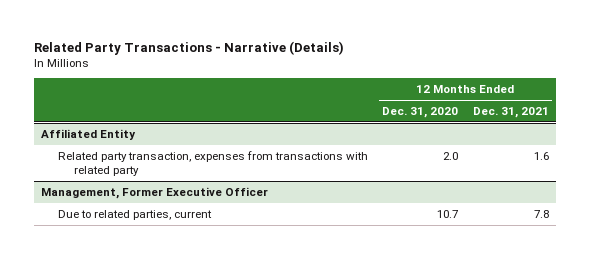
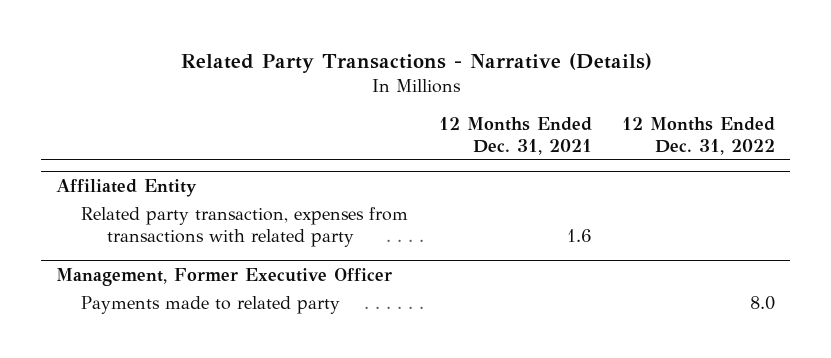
[382,106,459,118] Dec. 31, 2020 -> none
none -> [622,117,776,155] 12 Months Ended Dec. 31, 2022
[57,209,212,220] Due to related parties, current -> none
none -> [81,296,341,315] Payments made to related party

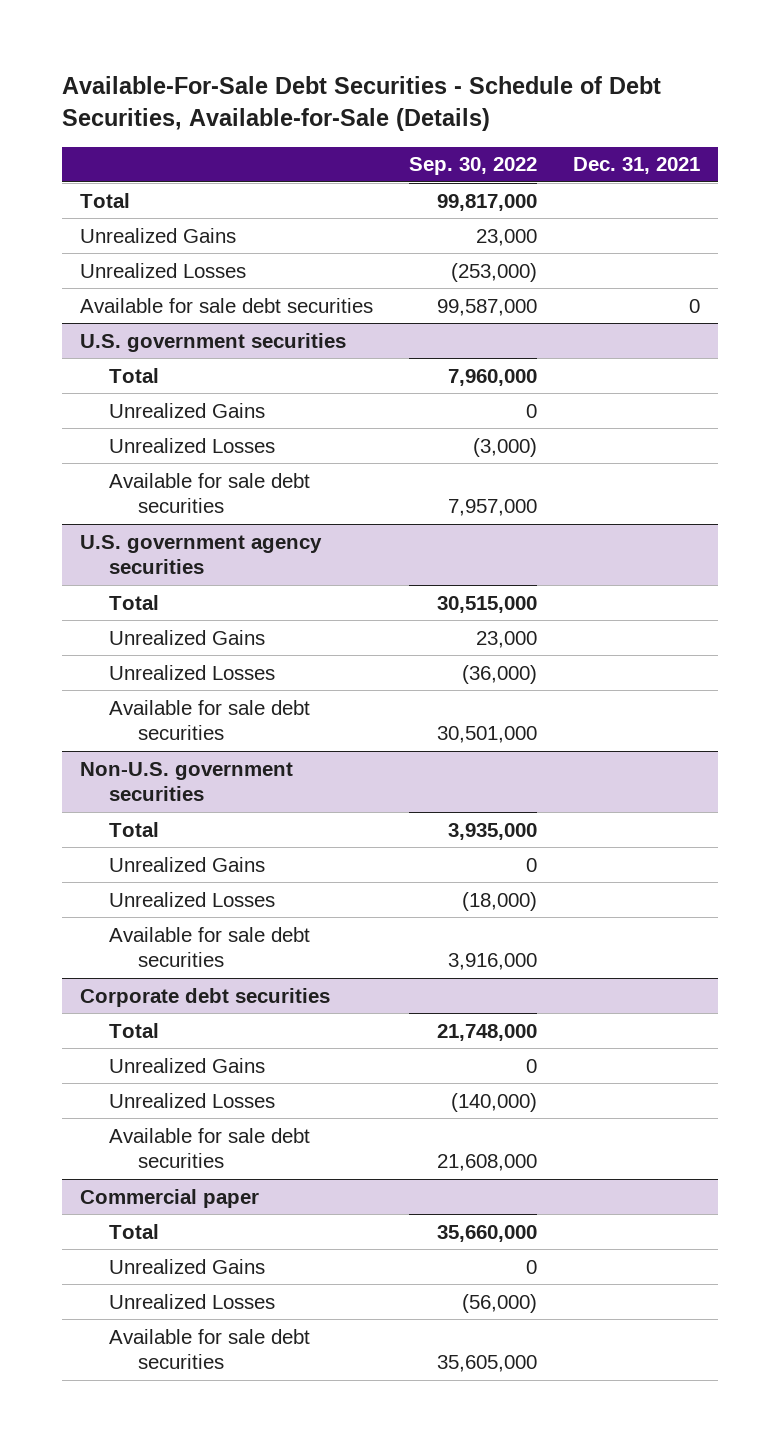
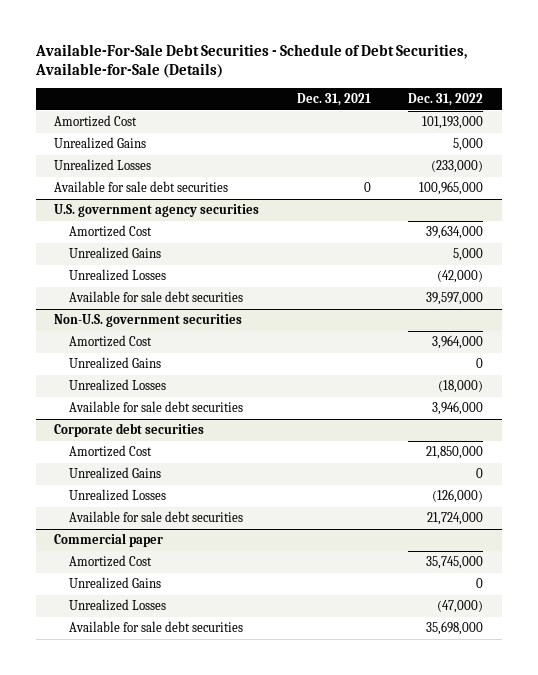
[409,157,538,176] Sep. 30, 2022 -> none
none -> [408,93,484,107] Dec. 31, 2022
[80,192,131,208] Total -> [54,115,138,128] Amortized Cost
[80,332,347,352] U.S. government securities -> none
[108,367,159,383] Total -> none
[108,402,265,418] Unrealized Gains -> none
[108,437,275,453] Unrealized Losses -> none
[108,472,310,514] Available for sale debt securities -> none
[108,594,159,610] Total -> [68,225,152,238] Amortized Cost
[108,821,159,837] Total -> [68,335,152,348] Amortized Cost
[108,1022,159,1038] Total -> [68,445,152,458] Amortized Cost
[108,1223,159,1239] Total -> [68,555,152,568] Amortized Cost

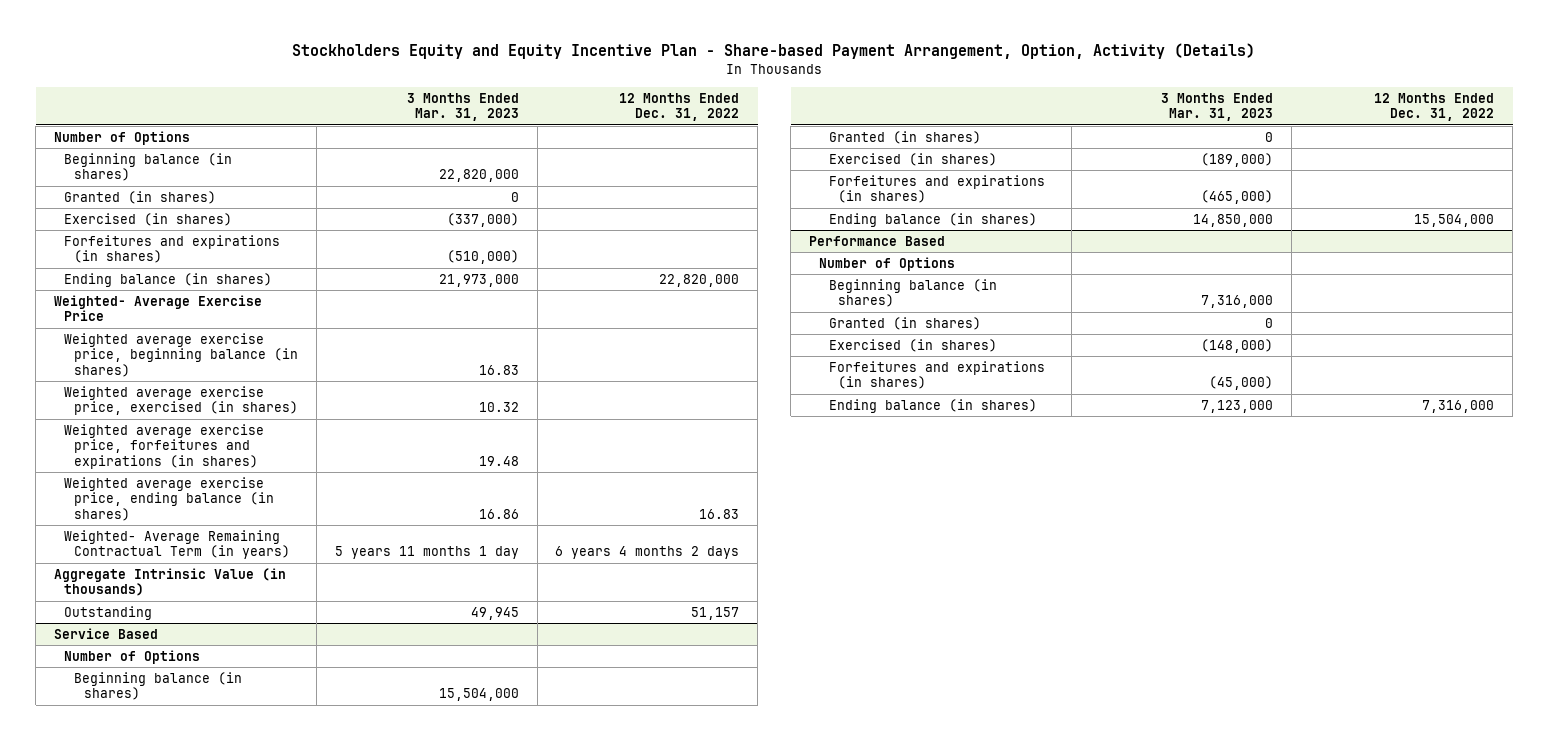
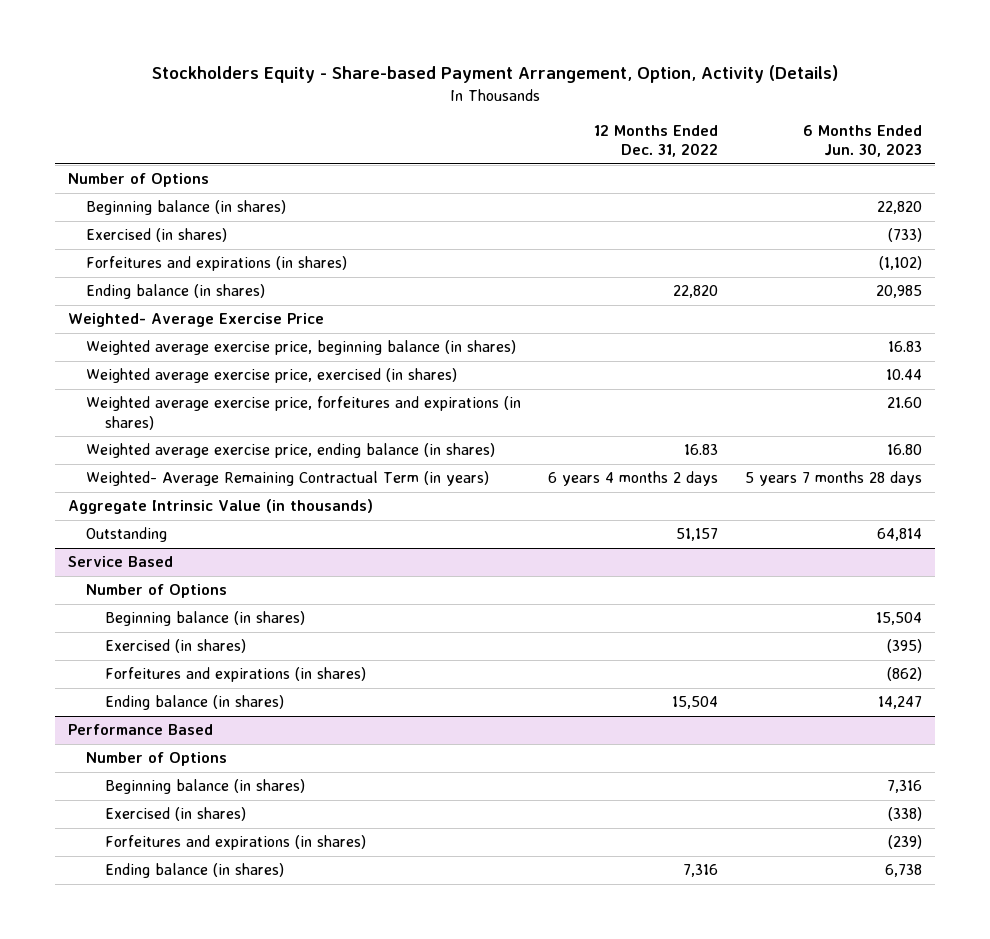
[292,43,1256,60] Stockholders Equity and Equity Incentive Plan - Share-based Payment Arrangement, Option, Activity (Details) -> [151,65,838,84] Stockholders Equity - Share-based Payment Arrangement, Option, Activity (Details)
[406,92,519,122] 3 Months Ended Mar. 31, 2023 -> none
none -> [802,124,922,158] 6 Months Ended Jun. 30, 2023
[64,190,217,204] Granted (in shares) -> none
[659,273,740,287] 22,820,000 -> [673,285,719,299] 22,820
[828,130,981,144] Granted (in shares) -> none
[1414,213,1495,227] 15,504,000 -> [672,696,719,710] 15,504
[828,316,981,330] Granted (in shares) -> none
[1422,399,1495,413] 7,316,000 -> [683,864,719,878] 7,316

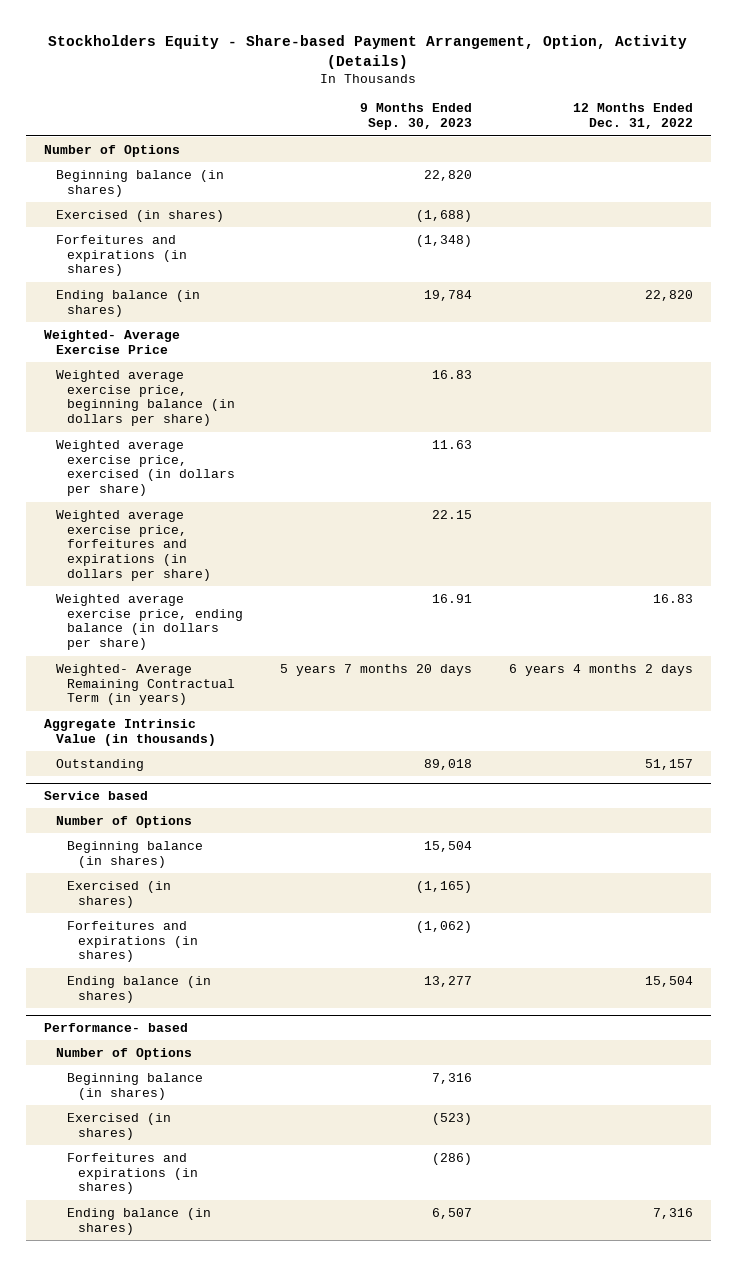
[802,124,922,158] 6 Months Ended Jun. 30, 2023 -> none
none -> [359,103,472,131] 9 Months Ended Sep. 30, 2023
[86,340,517,356] Weighted average exercise price, beginning balance (in shares) -> [55,369,236,427] Weighted average exercise price, beginning balance (in dollars per share)
[86,368,458,384] Weighted average exercise price, exercised (in shares) -> [55,439,236,497] Weighted average exercise price, exercised (in dollars per share)
[86,396,522,430] Weighted average exercise price, forfeitures and expirations (in shares) -> [55,509,212,582] Weighted average exercise price, forfeitures and expirations (in dollars per share)
[86,443,496,459] Weighted average exercise price, ending balance (in shares) -> [55,593,244,651] Weighted average exercise price, ending balance (in dollars per share)
[68,556,174,568] Service Based -> [44,791,149,801] Service based
[68,724,214,736] Performance Based -> [44,1023,189,1033] Performance- based

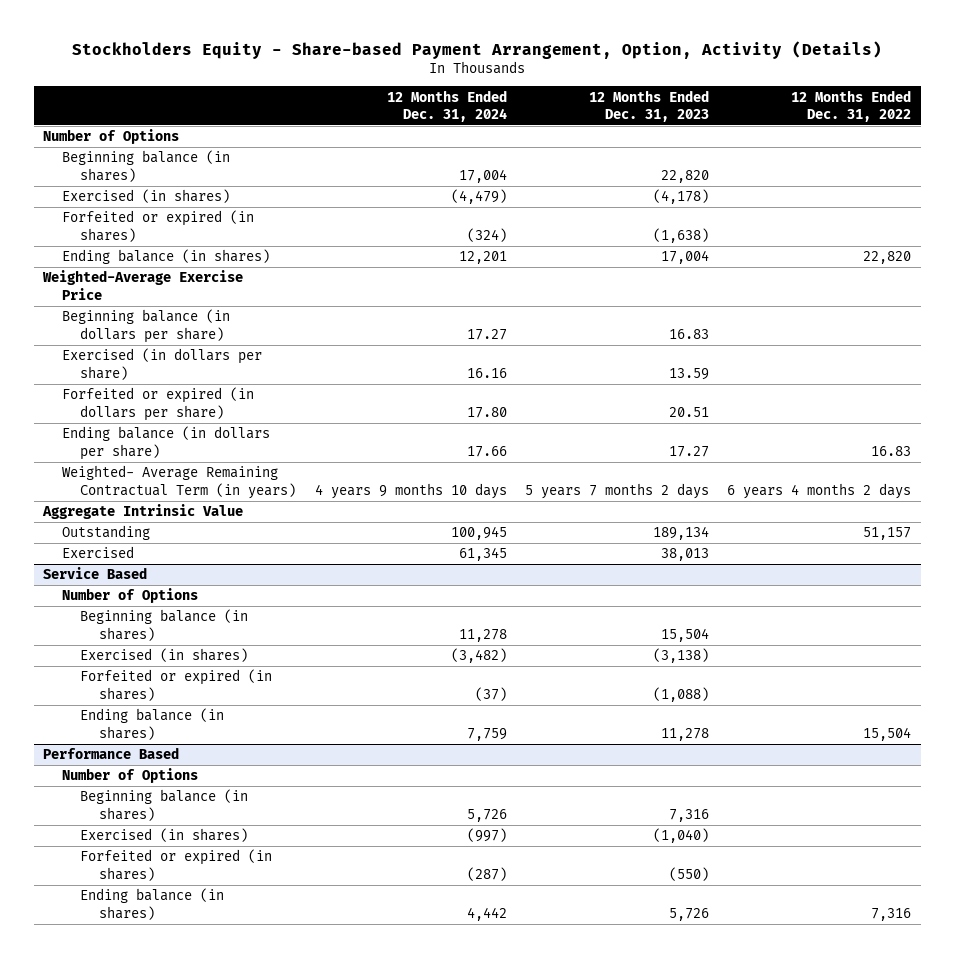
[359,103,472,131] 9 Months Ended Sep. 30, 2023 -> none
none -> [386,89,507,123] 12 Months Ended Dec. 31, 2024
none -> [589,89,710,123] 12 Months Ended Dec. 31, 2023
[55,234,188,277] Forfeitures and expirations (in shares) -> [61,210,254,242] Forfeited or expired (in shares)
[44,329,181,354] Weighted- Average Exercise Price -> [42,270,244,300] Weighted-Average Exercise Price
[55,369,236,427] Weighted average exercise price, beginning balance (in dollars per share) -> [61,309,230,343] Beginning balance (in dollars per share)
[55,439,236,497] Weighted average exercise price, exercised (in dollars per share) -> [61,348,262,380] Exercised (in dollars per share)
[55,509,212,582] Weighted average exercise price, forfeitures and expirations (in dollars per share) -> [61,387,254,421] Forfeited or expired (in dollars per share)
[55,593,244,651] Weighted average exercise price, ending balance (in dollars per share) -> [61,426,270,460] Ending balance (in dollars per share)
[44,718,216,746] Aggregate Intrinsic Value (in thousands) -> [42,504,244,520] Aggregate Intrinsic Value
none -> [61,546,134,559] Exercised
[44,791,149,801] Service based -> [43,567,148,580] Service Based
[67,920,199,963] Forfeitures and expirations (in shares) -> [80,669,273,701] Forfeited or expired (in shares)
[44,1023,189,1033] Performance- based -> [43,747,180,760] Performance Based
[67,1152,199,1195] Forfeitures and expirations (in shares) -> [80,849,273,881] Forfeited or expired (in shares)

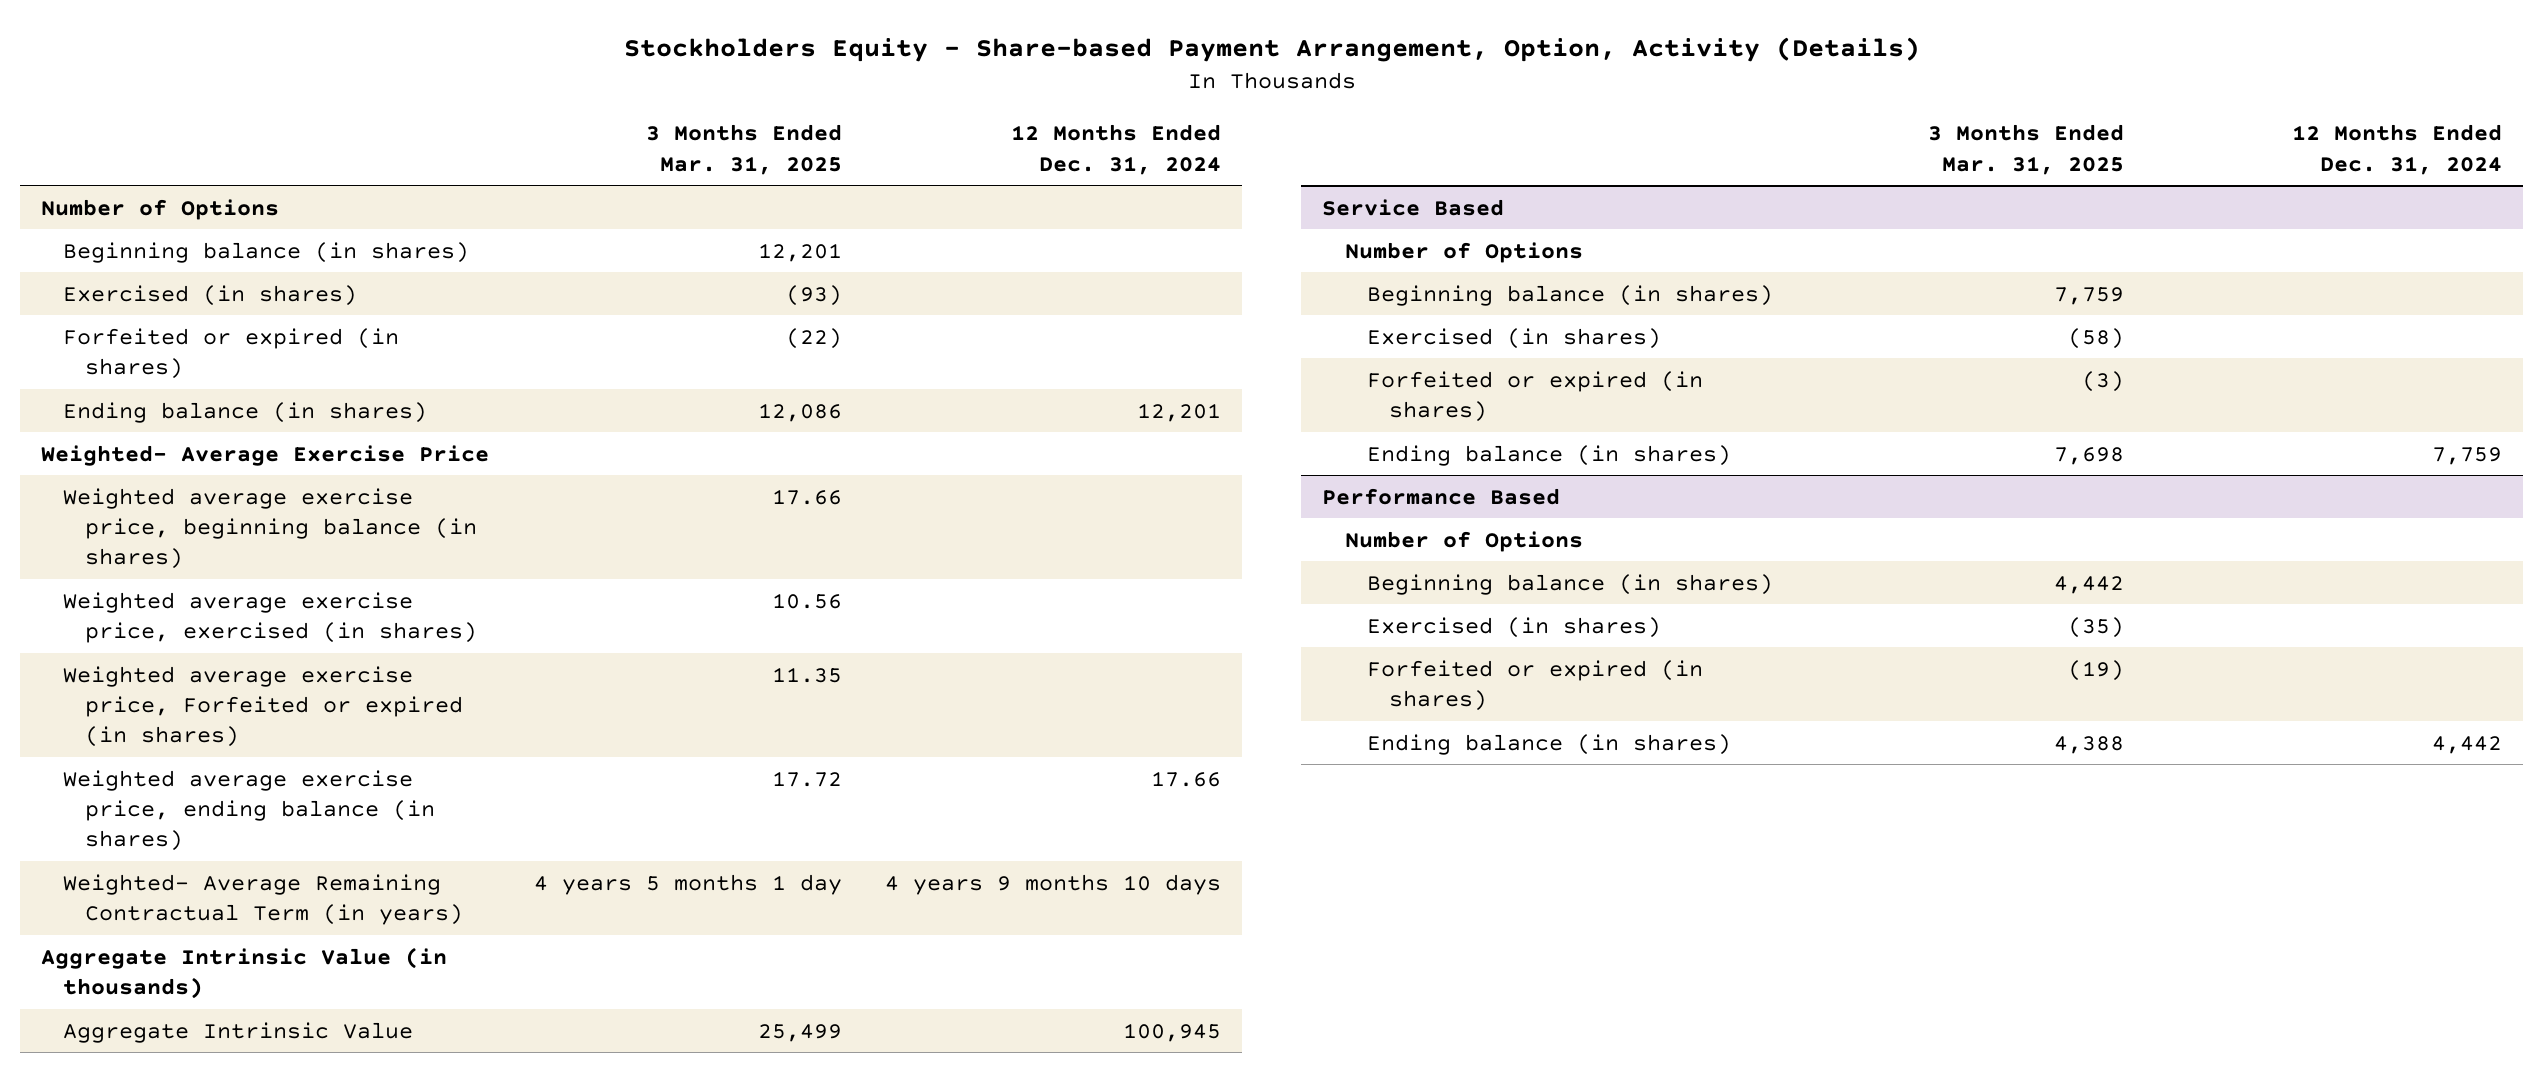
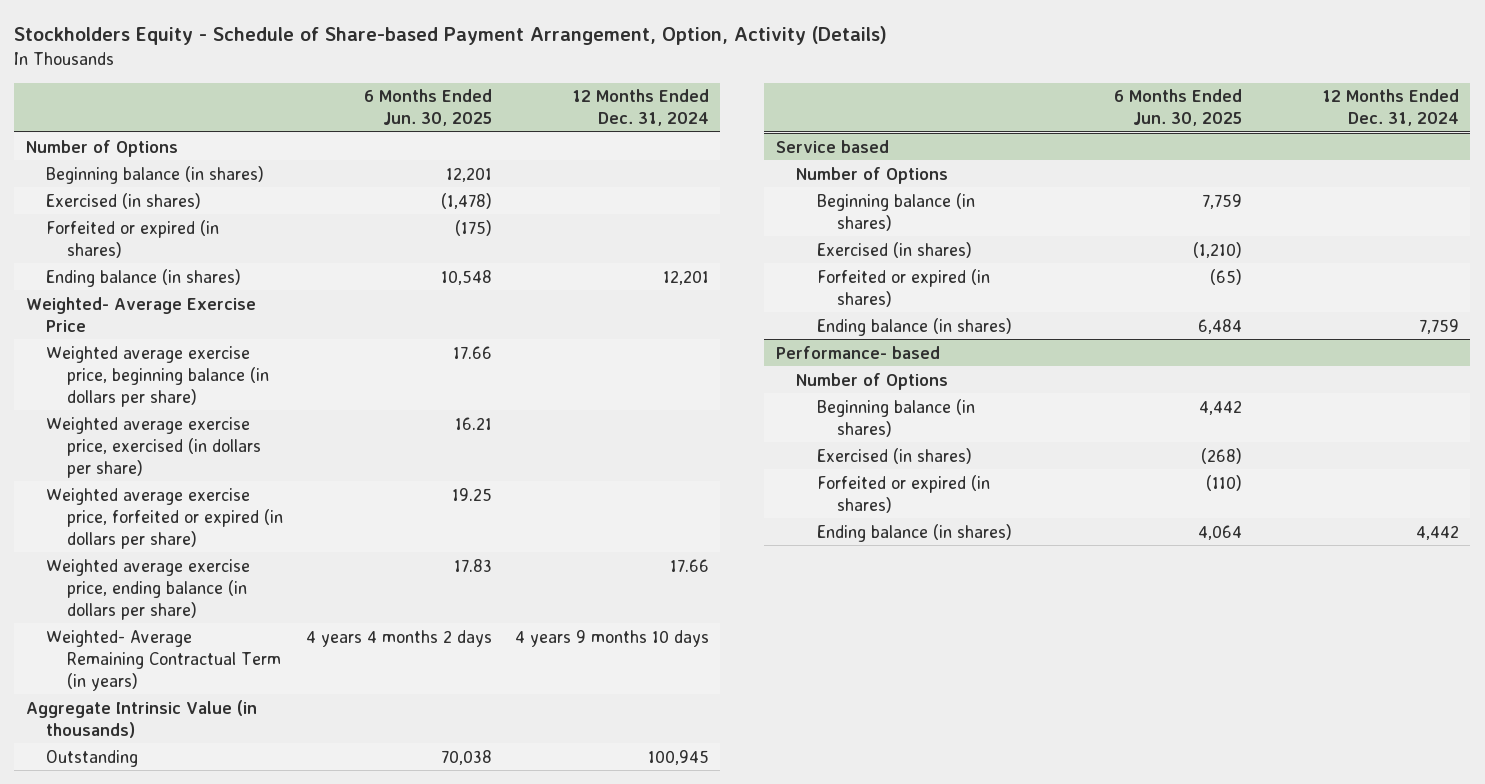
[623,37,1920,63] Stockholders Equity - Share-based Payment Arrangement, Option, Activity (Details) -> [14,26,888,46] Stockholders Equity - Schedule of Share-based Payment Arrangement, Option, Activity (Details)
[646,124,843,175] 3 Months Ended Mar. 31, 2025 -> none
none -> [363,89,492,127] 6 Months Ended Jun. 30, 2025
[63,487,478,570] Weighted average exercise price, beginning balance (in shares) -> [46,345,269,407] Weighted average exercise price, beginning balance (in dollars per share)
[63,591,478,643] Weighted average exercise price, exercised (in shares) -> [46,416,261,478] Weighted average exercise price, exercised (in dollars per share)
[63,665,464,748] Weighted average exercise price, Forfeited or expired (in shares) -> [46,487,283,549] Weighted average exercise price, forfeited or expired (in dollars per share)
[63,769,436,852] Weighted average exercise price, ending balance (in shares) -> [46,558,251,620] Weighted average exercise price, ending balance (in dollars per share)
[63,1021,414,1043] Aggregate Intrinsic Value -> [46,749,139,767] Outstanding
[1322,198,1505,216] Service Based -> [775,139,889,153] Service based
[1322,487,1561,505] Performance Based -> [775,345,940,359] Performance- based

